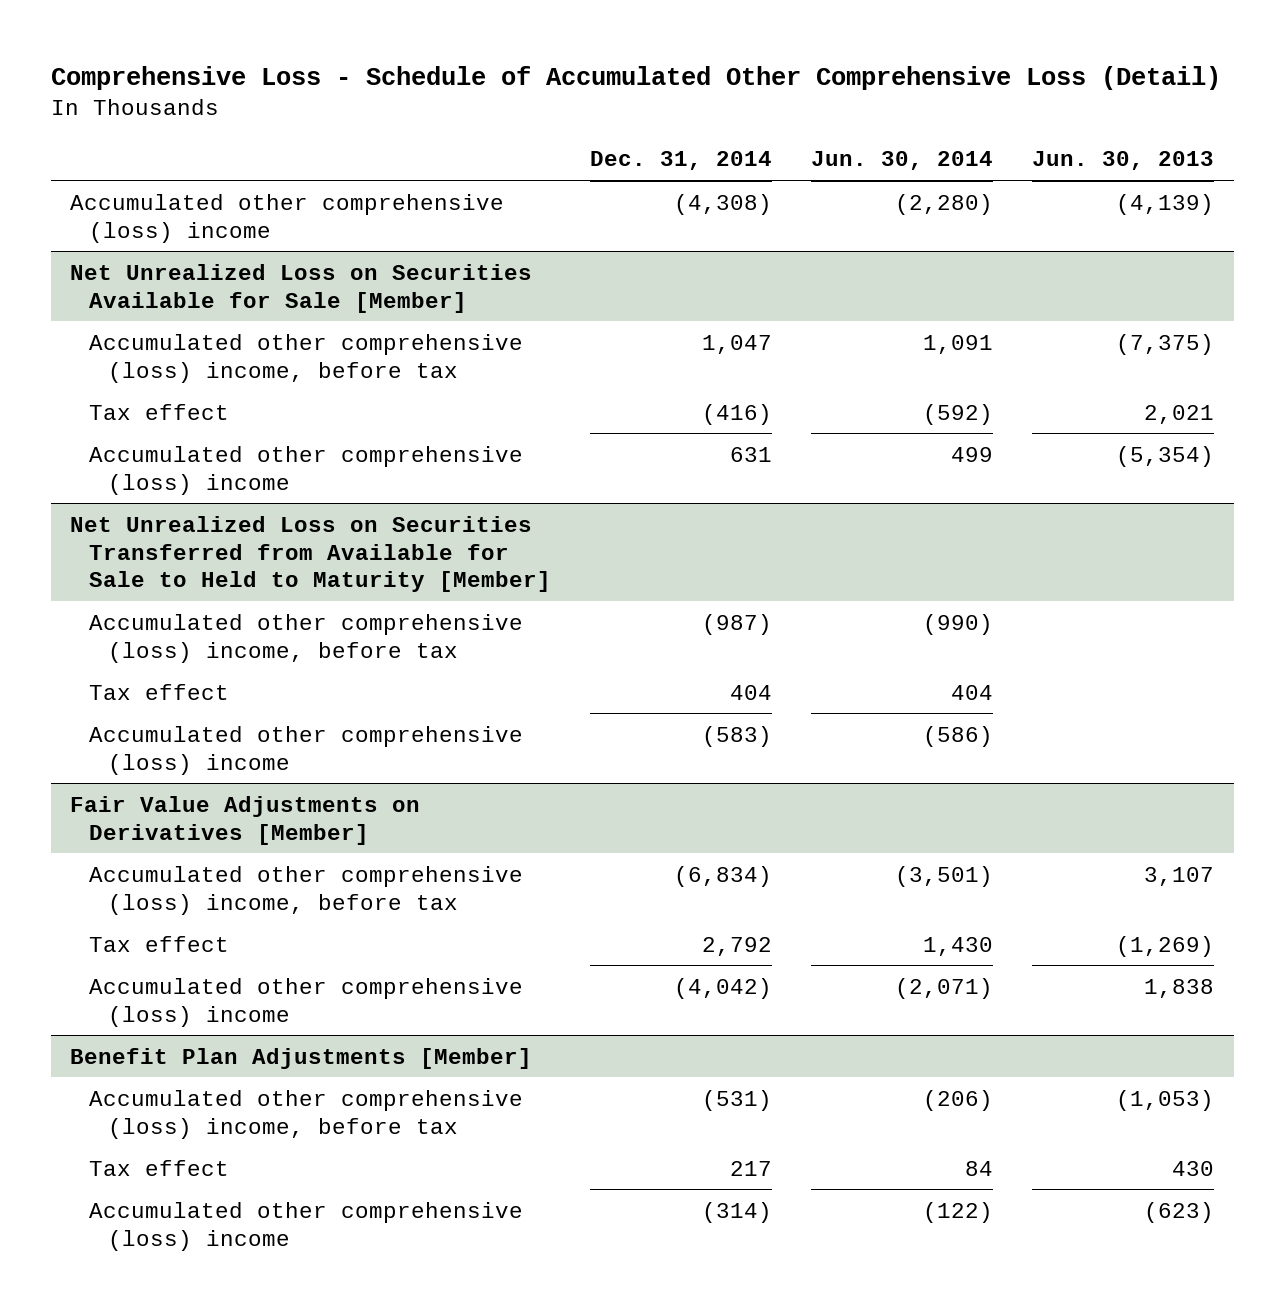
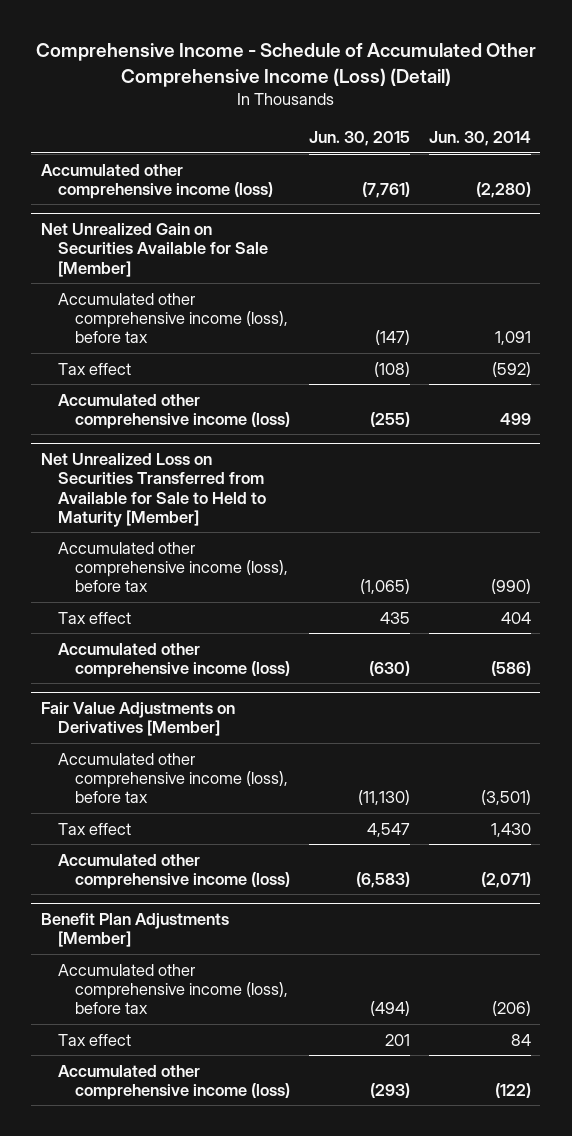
[50,66,1221,91] Comprehensive Loss - Schedule of Accumulated Other Comprehensive Loss (Detail) -> [35,42,536,87] Comprehensive Income - Schedule of Accumulated Other Comprehensive Income (Loss) (Detail)
[590,151,773,171] Dec. 31, 2014 -> none
[1032,151,1215,171] Jun. 30, 2013 -> none
none -> [308,131,410,147] Jun. 30, 2015
[70,193,505,243] Accumulated other comprehensive (loss) income -> [40,163,273,199] Accumulated other comprehensive income (loss)
[70,263,533,313] Net Unrealized Loss on Securities Available for Sale [Member] -> [40,223,268,277] Net Unrealized Gain on Securities Available for Sale [Member]
[89,333,524,383] Accumulated other comprehensive (loss) income, before tax -> [57,292,288,344] Accumulated other comprehensive income (loss), before tax
[89,445,524,495] Accumulated other comprehensive (loss) income -> [57,393,290,429] Accumulated other comprehensive income (loss)
[89,613,524,663] Accumulated other comprehensive (loss) income, before tax -> [57,541,288,593] Accumulated other comprehensive income (loss), before tax
[89,725,524,775] Accumulated other comprehensive (loss) income -> [57,642,290,678] Accumulated other comprehensive income (loss)
[89,865,524,915] Accumulated other comprehensive (loss) income, before tax -> [57,752,288,804] Accumulated other comprehensive income (loss), before tax
[89,977,524,1027] Accumulated other comprehensive (loss) income -> [57,853,290,889] Accumulated other comprehensive income (loss)
[89,1089,524,1139] Accumulated other comprehensive (loss) income, before tax -> [57,963,288,1015] Accumulated other comprehensive income (loss), before tax
[89,1201,524,1251] Accumulated other comprehensive (loss) income -> [57,1064,290,1100] Accumulated other comprehensive income (loss)

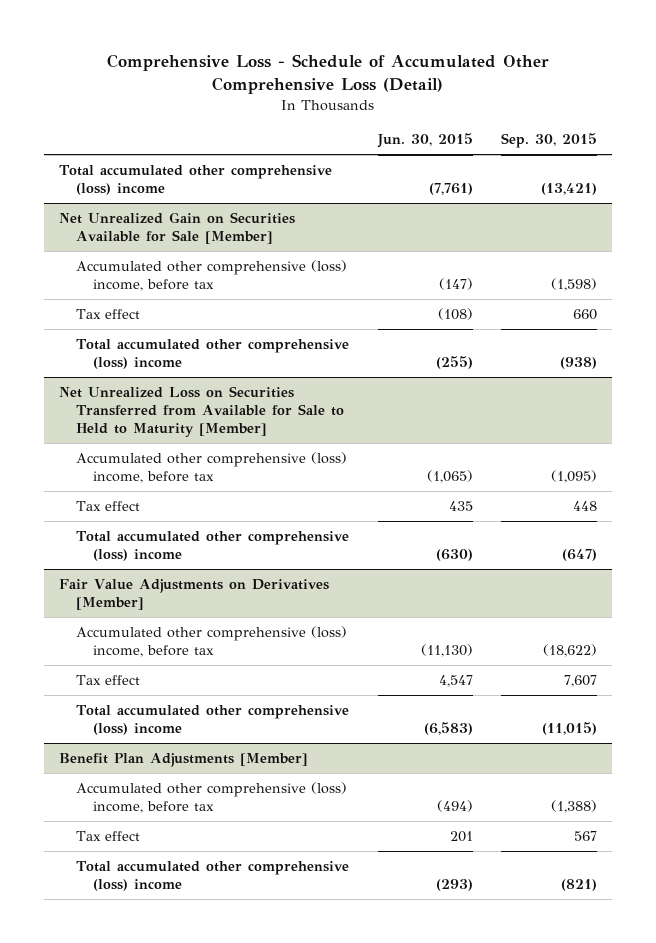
[35,42,536,87] Comprehensive Income - Schedule of Accumulated Other Comprehensive Income (Loss) (Detail) -> [107,54,550,95] Comprehensive Loss - Schedule of Accumulated Other Comprehensive Loss (Detail)
[428,131,531,147] Jun. 30, 2014 -> none
none -> [501,133,598,149] Sep. 30, 2015
[40,163,273,199] Accumulated other comprehensive income (loss) -> [58,164,332,195] Total accumulated other comprehensive (loss) income
[57,292,288,344] Accumulated other comprehensive income (loss), before tax -> [76,259,348,291] Accumulated other comprehensive (loss) income, before tax
[57,393,290,429] Accumulated other comprehensive income (loss) -> [76,338,350,369] Total accumulated other comprehensive (loss) income
[57,541,288,593] Accumulated other comprehensive income (loss), before tax -> [76,451,348,483] Accumulated other comprehensive (loss) income, before tax
[57,642,290,678] Accumulated other comprehensive income (loss) -> [76,530,350,561] Total accumulated other comprehensive (loss) income
[57,752,288,804] Accumulated other comprehensive income (loss), before tax -> [76,625,348,657] Accumulated other comprehensive (loss) income, before tax
[57,853,290,889] Accumulated other comprehensive income (loss) -> [76,704,350,735] Total accumulated other comprehensive (loss) income
[57,963,288,1015] Accumulated other comprehensive income (loss), before tax -> [76,781,348,813] Accumulated other comprehensive (loss) income, before tax
[57,1064,290,1100] Accumulated other comprehensive income (loss) -> [76,860,350,891] Total accumulated other comprehensive (loss) income

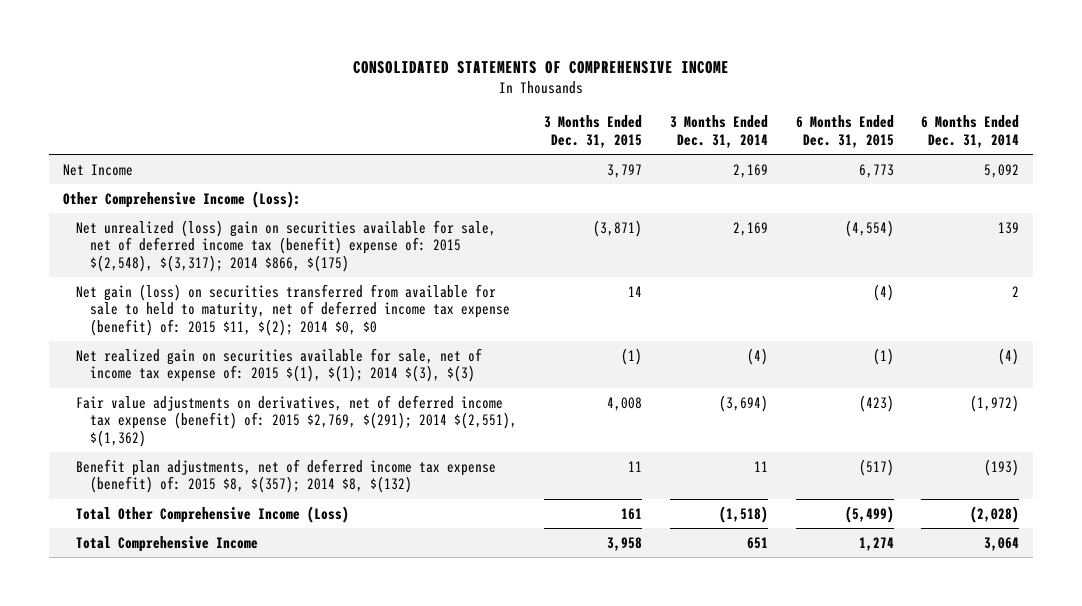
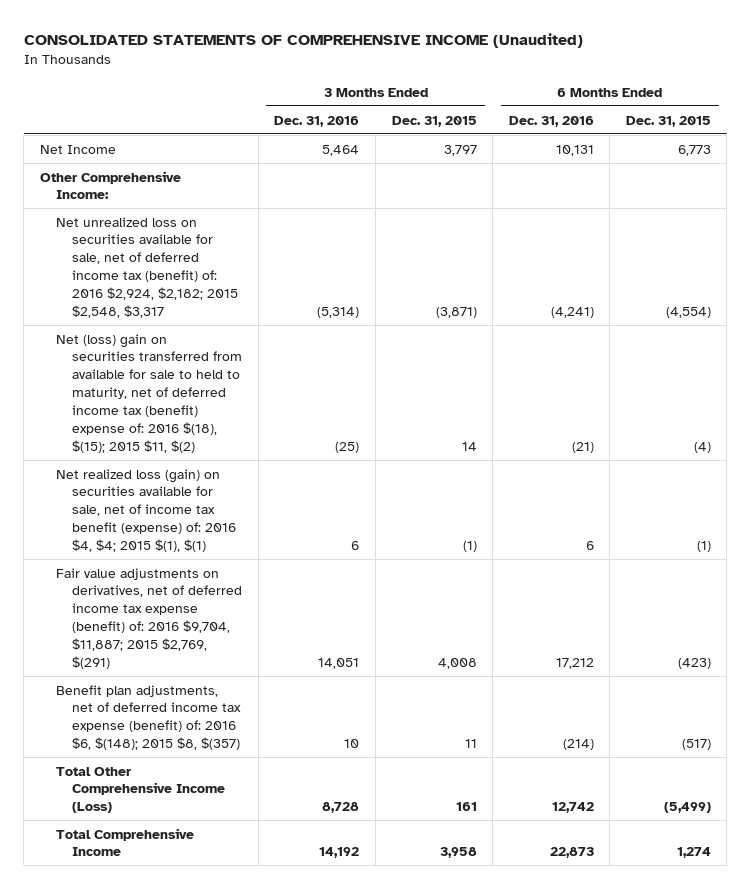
[353,60,730,74] CONSOLIDATED STATEMENTS OF COMPREHENSIVE INCOME -> [23,33,583,49] CONSOLIDATED STATEMENTS OF COMPREHENSIVE INCOME (Unaudited)
[669,115,768,149] 3 Months Ended Dec. 31, 2014 -> none
[921,115,1020,149] 6 Months Ended Dec. 31, 2014 -> none
none -> [274,115,360,127] Dec. 31, 2016
none -> [508,115,594,127] Dec. 31, 2016
[63,190,302,208] Other Comprehensive Income (Loss): -> [39,170,181,200] Other Comprehensive Income:
[76,219,497,273] Net unrealized (loss) gain on securities available for sale, net of deferred income tax (benefit) expense of: 2015 $(2,548), $(3,317); 2014 $866, $(175) -> [56,216,239,318] Net unrealized loss on securities available for sale, net of deferred income tax (benefit) of: 2016 $2,924, $2,182; 2015 $2,548, $3,317
[76,283,510,337] Net gain (loss) on securities transferred from available for sale to held to maturity, net of deferred income tax expense (benefit) of: 2015 $11, $(2); 2014 $0, $0 -> [56,333,243,453] Net (loss) gain on securities transferred from available for sale to held to maturity, net of deferred income tax (benefit) expense of: 2016 $(18), $(15); 2015 $11, $(2)
[76,347,483,383] Net realized gain on securities available for sale, net of income tax expense of: 2015 $(1), $(1); 2014 $(3), $(3) -> [56,468,237,552] Net realized loss (gain) on securities available for sale, net of income tax benefit (expense) of: 2016 $4, $4; 2015 $(1), $(1)
[76,394,517,448] Fair value adjustments on derivatives, net of deferred income tax expense (benefit) of: 2015 $2,769, $(291); 2014 $(2,551), $(1,362) -> [56,567,243,669] Fair value adjustments on derivatives, net of deferred income tax expense (benefit) of: 2016 $9,704, $11,887; 2015 $2,769, $(291)
[76,458,497,494] Benefit plan adjustments, net of deferred income tax expense (benefit) of: 2015 $8, $(357); 2014 $8, $(132) -> [56,684,242,751] Benefit plan adjustments, net of deferred income tax expense (benefit) of: 2016 $6, $(148); 2015 $8, $(357)

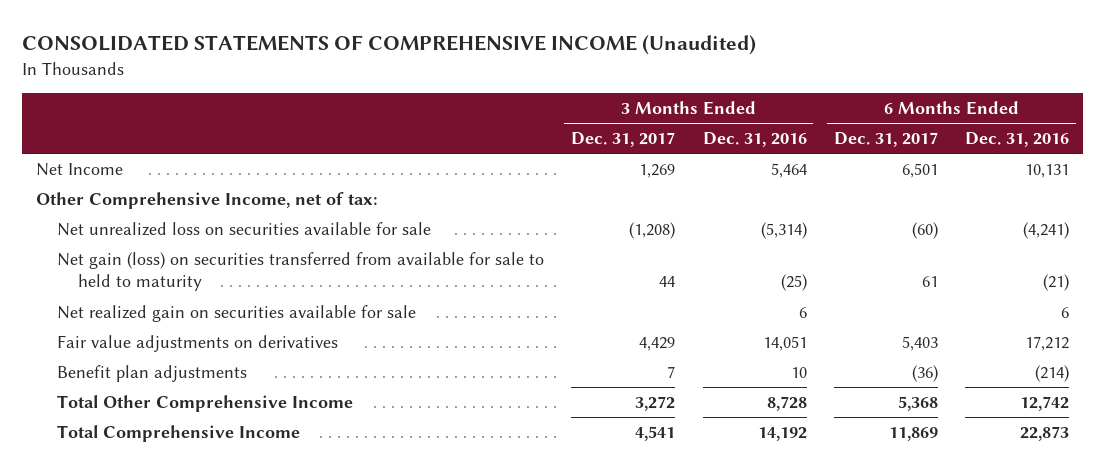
[391,115,477,127] Dec. 31, 2015 -> none
[625,115,711,127] Dec. 31, 2015 -> none
none -> [571,132,676,148] Dec. 31, 2017
none -> [833,132,938,148] Dec. 31, 2017
[39,170,181,200] Other Comprehensive Income: -> [35,191,378,209] Other Comprehensive Income, net of tax:
[56,216,239,318] Net unrealized loss on securities available for sale, net of deferred income tax (benefit) of: 2016 $2,924, $2,182; 2015 $2,548, $3,317 -> [56,221,431,236] Net unrealized loss on securities available for sale
[56,333,243,453] Net (loss) gain on securities transferred from available for sale to held to maturity, net of deferred income tax (benefit) expense of: 2016 $(18), $(15); 2015 $11, $(2) -> [56,251,544,292] Net gain (loss) on securities transferred from available for sale to held to maturity
[56,468,237,552] Net realized loss (gain) on securities available for sale, net of income tax benefit (expense) of: 2016 $4, $4; 2015 $(1), $(1) -> [56,304,416,322] Net realized gain on securities available for sale
[56,567,243,669] Fair value adjustments on derivatives, net of deferred income tax expense (benefit) of: 2016 $9,704, $11,887; 2015 $2,769, $(291) -> [56,334,338,352] Fair value adjustments on derivatives
[56,684,242,751] Benefit plan adjustments, net of deferred income tax expense (benefit) of: 2016 $6, $(148); 2015 $8, $(357) -> [56,364,247,382] Benefit plan adjustments
[56,766,226,814] Total Other Comprehensive Income (Loss) -> [56,394,353,412] Total Other Comprehensive Income

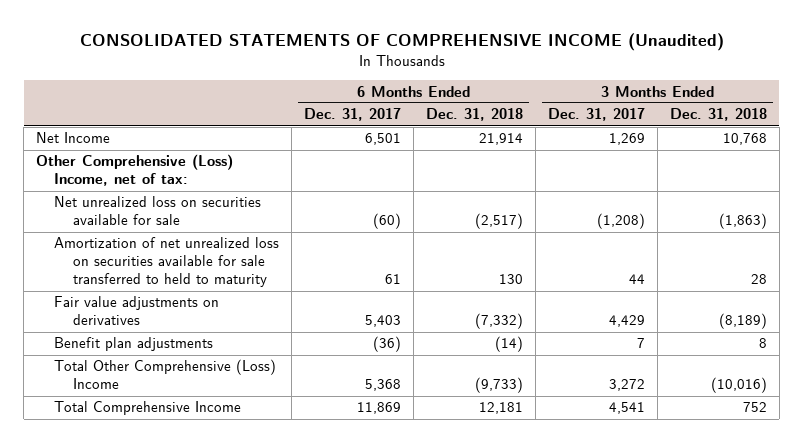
[702,132,807,148] Dec. 31, 2016 -> none
[965,132,1070,148] Dec. 31, 2016 -> none
none -> [426,108,524,122] Dec. 31, 2018
none -> [670,108,768,122] Dec. 31, 2018
[35,191,378,209] Other Comprehensive Income, net of tax: -> [36,154,234,187] Other Comprehensive (Loss) Income, net of tax:
[56,304,416,322] Net realized gain on securities available for sale -> none
[56,251,544,292] Net gain (loss) on securities transferred from available for sale to held to maturity -> [54,237,280,288] Amortization of net unrealized loss on securities available for sale transferred to held to maturity
[56,394,353,412] Total Other Comprehensive Income -> [54,359,277,390] Total Other Comprehensive (Loss) Income

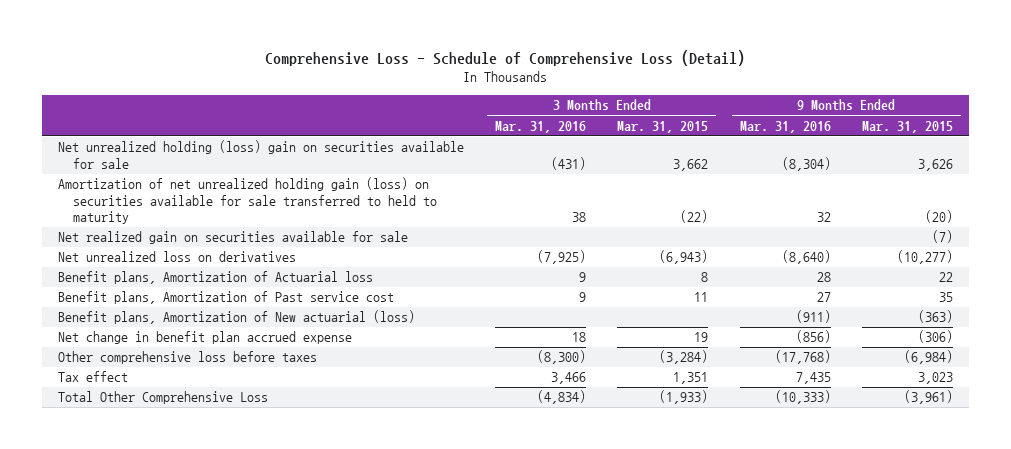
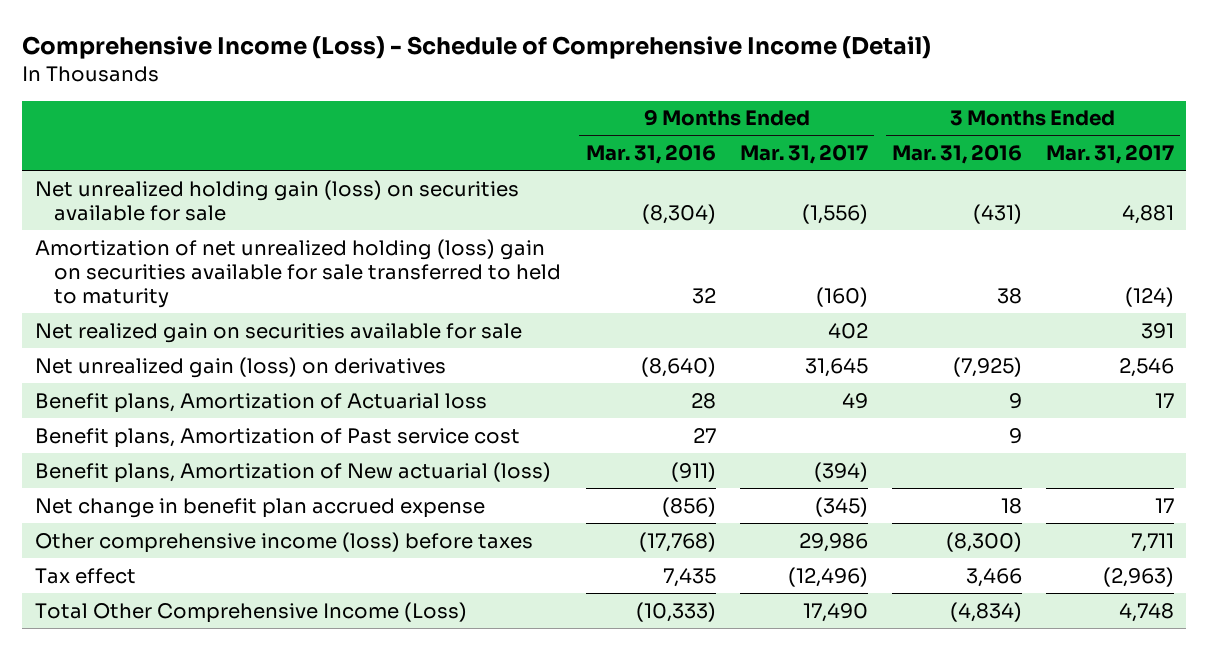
[265,50,746,67] Comprehensive Loss - Schedule of Comprehensive Loss (Detail) -> [22,35,932,59] Comprehensive Income (Loss) - Schedule of Comprehensive Income (Detail)
[617,120,709,133] Mar. 31, 2015 -> none
[861,120,953,133] Mar. 31, 2015 -> none
none -> [739,144,868,165] Mar. 31, 2017
none -> [1045,144,1174,165] Mar. 31, 2017
[58,140,465,169] Net unrealized holding (loss) gain on securities available for sale -> [34,179,519,221] Net unrealized holding gain (loss) on securities available for sale
[58,177,437,224] Amortization of net unrealized holding gain (loss) on securities available for sale transferred to held to maturity -> [34,238,562,309] Amortization of net unrealized holding (loss) gain on securities available for sale transferred to held to maturity
[58,251,297,263] Net unrealized loss on derivatives -> [34,356,446,378] Net unrealized gain (loss) on derivatives
[58,351,318,365] Other comprehensive loss before taxes -> [34,531,533,553] Other comprehensive income (loss) before taxes
[58,391,269,405] Total Other Comprehensive Loss -> [34,601,467,623] Total Other Comprehensive Income (Loss)

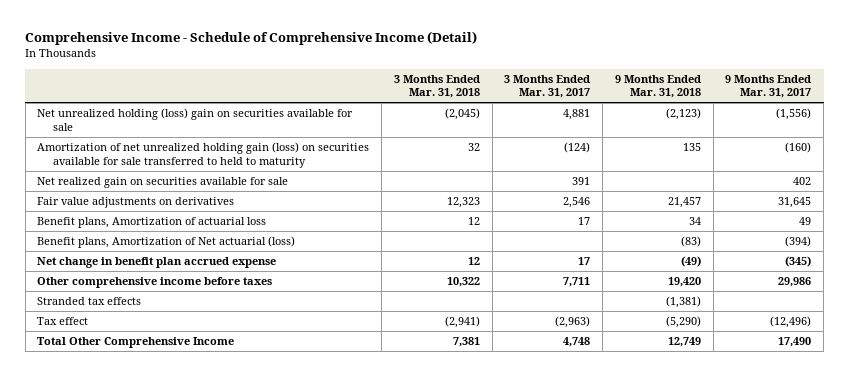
[22,35,932,59] Comprehensive Income (Loss) - Schedule of Comprehensive Income (Detail) -> [25,31,478,46] Comprehensive Income - Schedule of Comprehensive Income (Detail)
[585,144,716,165] Mar. 31, 2016 -> none
[891,144,1022,165] Mar. 31, 2016 -> none
none -> [393,74,480,99] 3 Months Ended Mar. 31, 2018
none -> [614,74,701,99] 9 Months Ended Mar. 31, 2018
[34,179,519,221] Net unrealized holding gain (loss) on securities available for sale -> [37,108,354,131] Net unrealized holding (loss) gain on securities available for sale
[34,238,562,309] Amortization of net unrealized holding (loss) gain on securities available for sale transferred to held to maturity -> [37,142,370,168] Amortization of net unrealized holding gain (loss) on securities available for sale transferred to held to maturity
[34,427,520,448] Benefit plans, Amortization of Past service cost -> none
[34,356,446,378] Net unrealized gain (loss) on derivatives -> [37,197,235,209] Fair value adjustments on derivatives
[34,392,487,413] Benefit plans, Amortization of Actuarial loss -> [37,217,267,229] Benefit plans, Amortization of actuarial loss
[34,461,551,483] Benefit plans, Amortization of New actuarial (loss) -> [37,236,296,249] Benefit plans, Amortization of Net actuarial (loss)
[34,531,533,553] Other comprehensive income (loss) before taxes -> [37,277,273,289] Other comprehensive income before taxes
none -> [37,297,142,306] Stranded tax effects
[34,601,467,623] Total Other Comprehensive Income (Loss) -> [37,337,235,349] Total Other Comprehensive Income

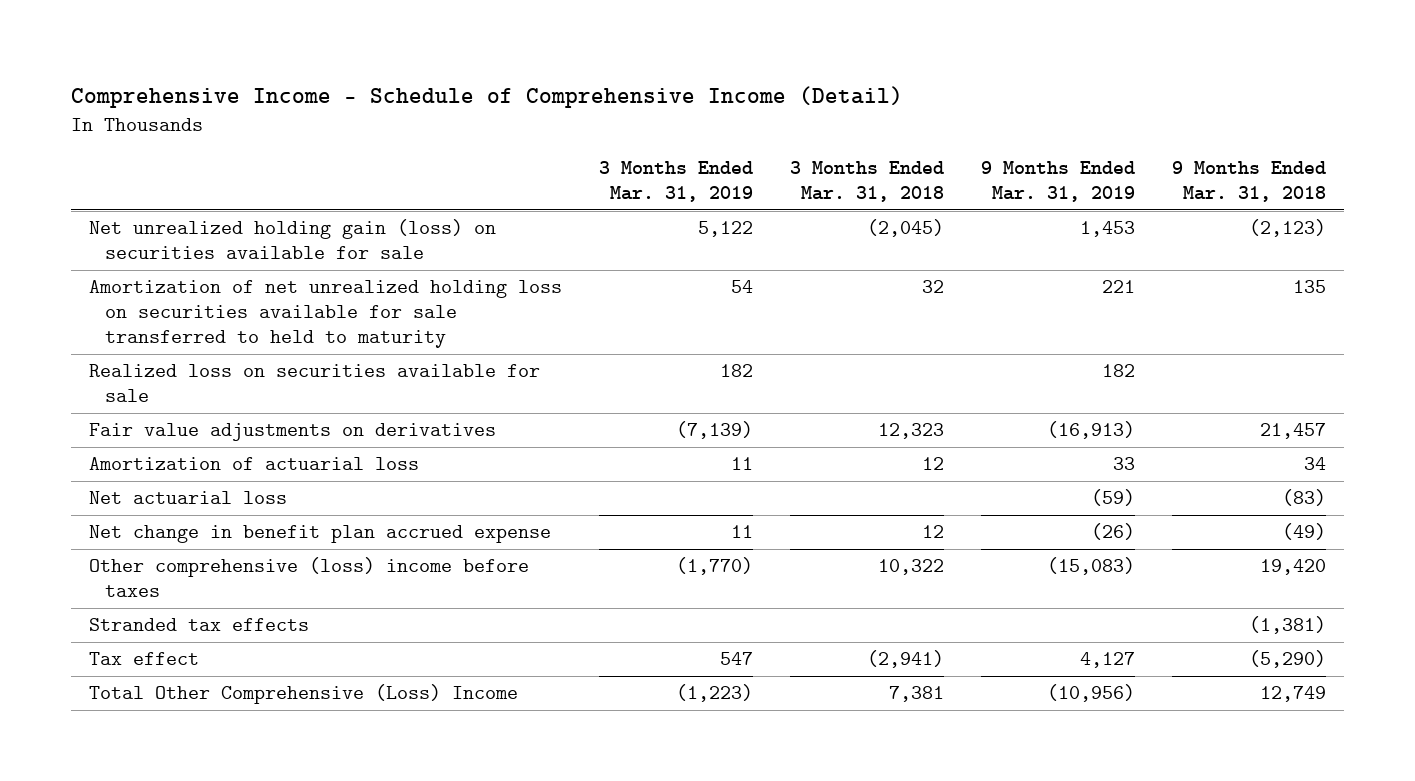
[504,74,591,99] 3 Months Ended Mar. 31, 2017 -> none
[725,74,812,99] 9 Months Ended Mar. 31, 2017 -> none
none -> [599,161,754,203] 3 Months Ended Mar. 31, 2019
none -> [980,161,1135,203] 9 Months Ended Mar. 31, 2019
[37,108,354,131] Net unrealized holding (loss) gain on securities available for sale -> [89,219,497,260] Net unrealized holding gain (loss) on securities available for sale
[37,142,370,168] Amortization of net unrealized holding gain (loss) on securities available for sale transferred to held to maturity -> [89,280,563,349] Amortization of net unrealized holding loss on securities available for sale transferred to held to maturity
[37,177,289,189] Net realized gain on securities available for sale -> [89,364,541,403] Realized loss on securities available for sale
[37,217,267,229] Benefit plans, Amortization of actuarial loss -> [89,457,420,471] Amortization of actuarial loss
[37,236,296,249] Benefit plans, Amortization of Net actuarial (loss) -> [89,491,288,505] Net actuarial loss
[37,277,273,289] Other comprehensive income before taxes -> [89,557,530,598] Other comprehensive (loss) income before taxes
[37,337,235,349] Total Other Comprehensive Income -> [89,684,519,705] Total Other Comprehensive (Loss) Income

